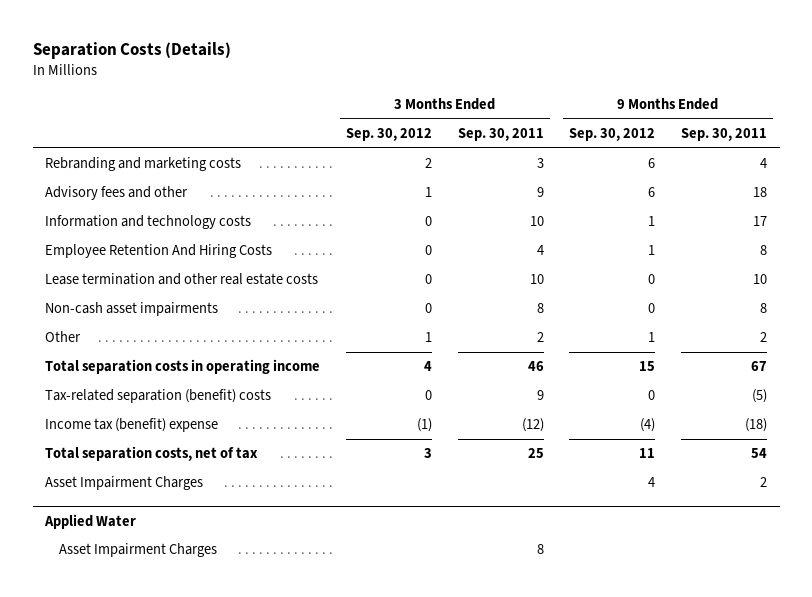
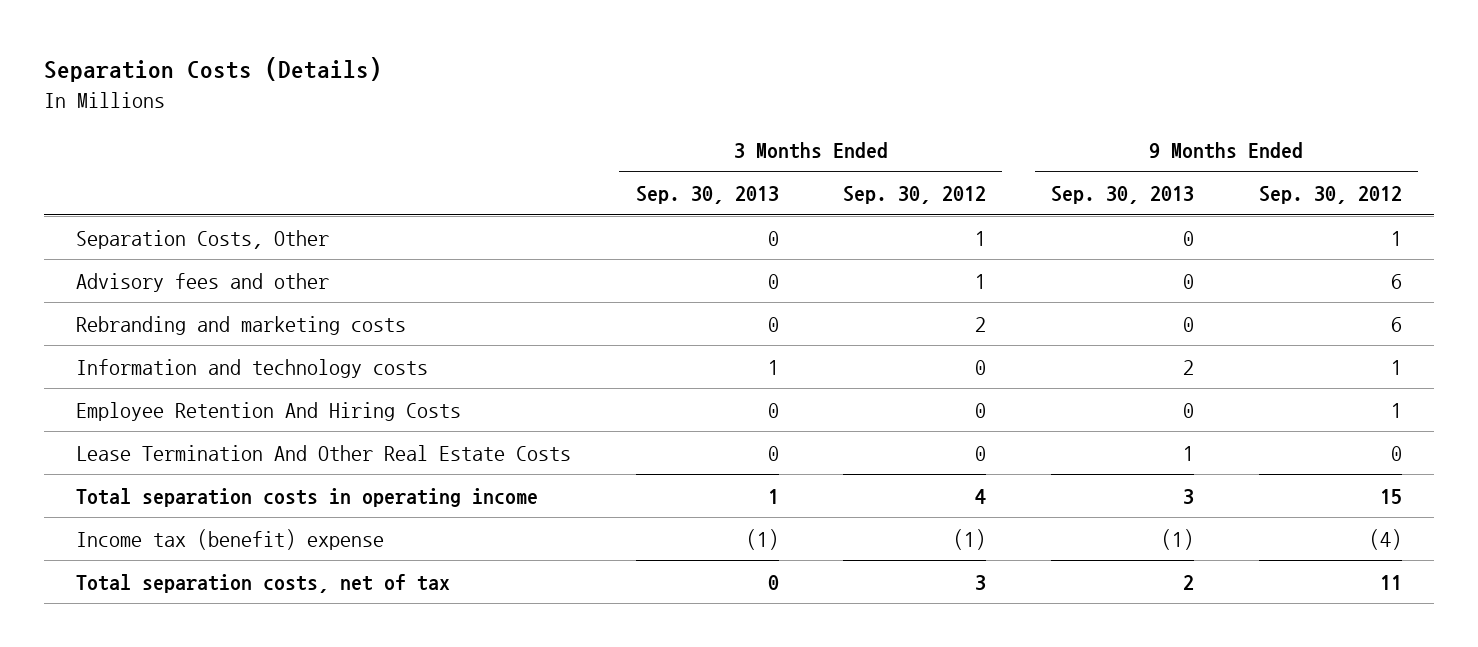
[457,128,544,142] Sep. 30, 2011 -> none
[680,128,767,142] Sep. 30, 2011 -> none
none -> [635,185,779,204] Sep. 30, 2013
none -> [1051,185,1195,204] Sep. 30, 2013
none -> [75,229,329,249] Separation Costs, Other
[45,157,242,172] Rebranding and marketing costs -> [75,315,406,335] Rebranding and marketing costs
[45,302,219,317] Non-cash asset impairments -> none
[45,331,82,343] Other -> none
[45,273,319,286] Lease termination and other real estate costs -> [75,444,571,461] Lease Termination And Other Real Estate Costs
[45,389,272,404] Tax-related separation (benefit) costs -> none
[45,476,204,491] Asset Impairment Charges -> none
[44,513,137,529] Applied Water -> none
[59,543,218,558] Asset Impairment Charges -> none

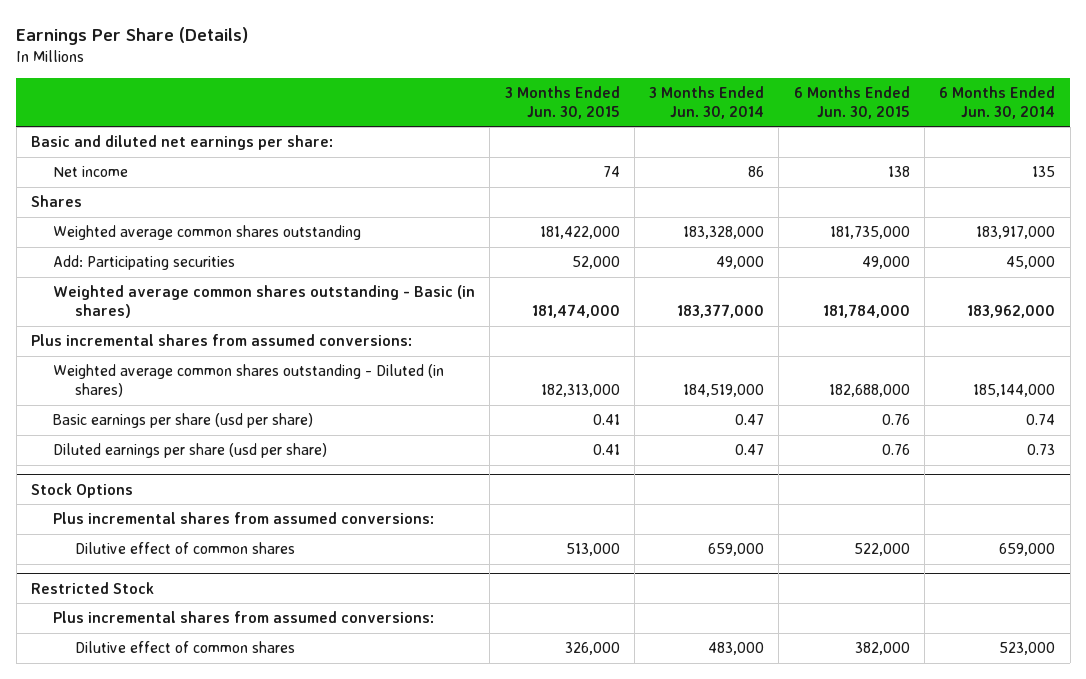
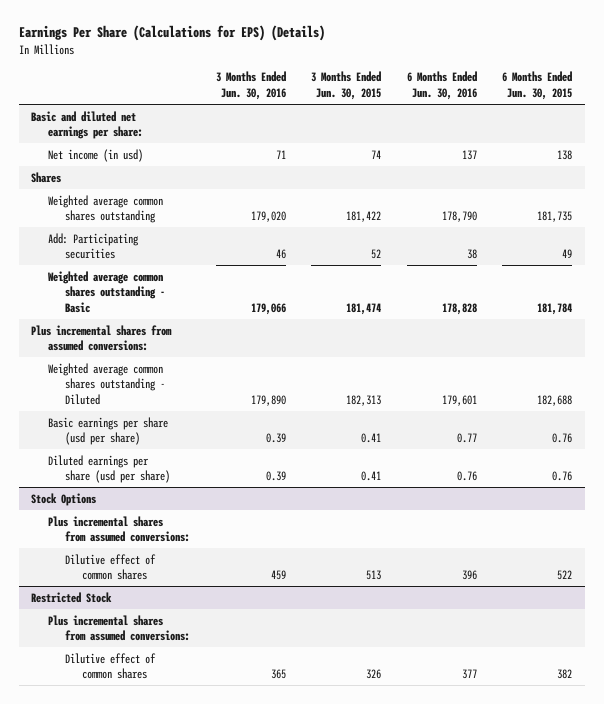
[16,26,249,45] Earnings Per Share (Details) -> [18,25,325,42] Earnings Per Share (Calculations for EPS) (Details)
[649,85,765,119] 3 Months Ended Jun. 30, 2014 -> none
[939,85,1056,119] 6 Months Ended Jun. 30, 2014 -> none
none -> [215,71,286,100] 3 Months Ended Jun. 30, 2016
none -> [406,71,477,100] 6 Months Ended Jun. 30, 2016
[52,166,128,178] Net income -> [48,148,144,162] Net income (in usd)
[539,226,620,240] 181,422,000 -> [346,211,382,223] 181,422
[829,226,910,240] 181,735,000 -> [537,211,573,223] 181,735
[571,256,620,270] 52,000 -> [371,249,382,260] 52
[861,256,910,270] 49,000 -> [562,249,573,259] 49
[52,285,475,319] Weighted average common shares outstanding - Basic (in shares) -> [48,270,166,313] Weighted average common shares outstanding - Basic
[531,304,620,319] 181,474,000 -> [346,302,382,315] 181,474
[822,304,910,319] 181,784,000 -> [537,302,573,315] 181,784
[52,364,444,398] Weighted average common shares outstanding - Diluted (in shares) -> [48,362,166,405] Weighted average common shares outstanding - Diluted
[540,384,620,398] 182,313,000 -> [346,394,382,406] 182,313
[828,384,910,398] 182,688,000 -> [537,394,573,406] 182,688
[565,543,620,557] 513,000 -> [366,570,382,581] 513
[853,543,910,557] 522,000 -> [557,570,573,581] 522
[564,642,620,656] 326,000 -> [366,669,382,680] 326
[854,642,910,656] 382,000 -> [557,669,573,680] 382

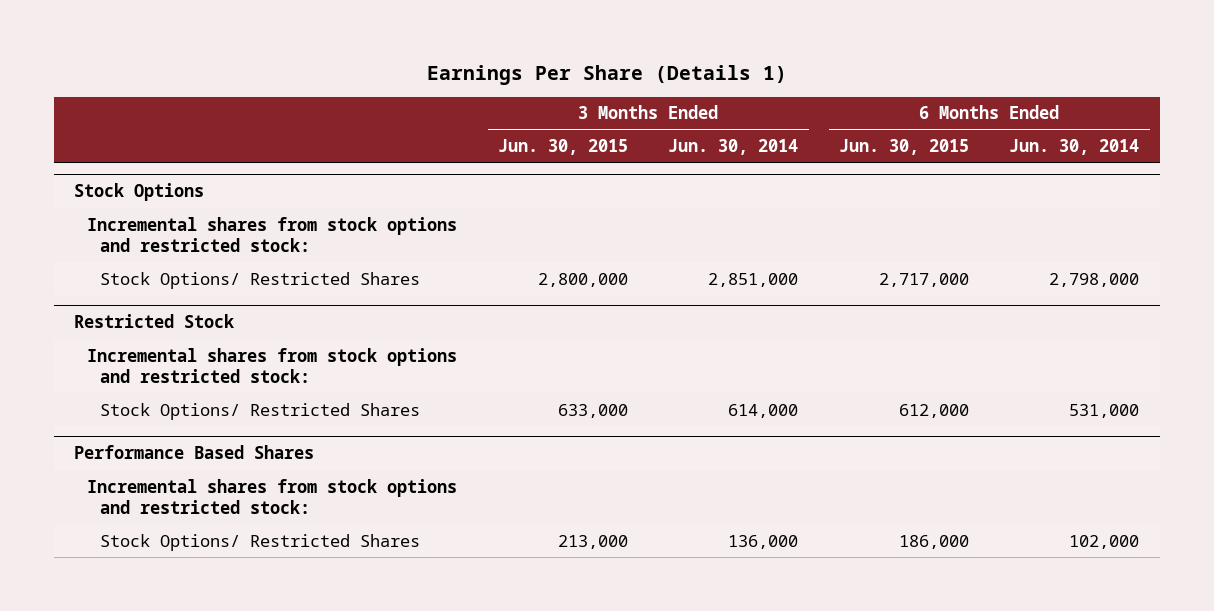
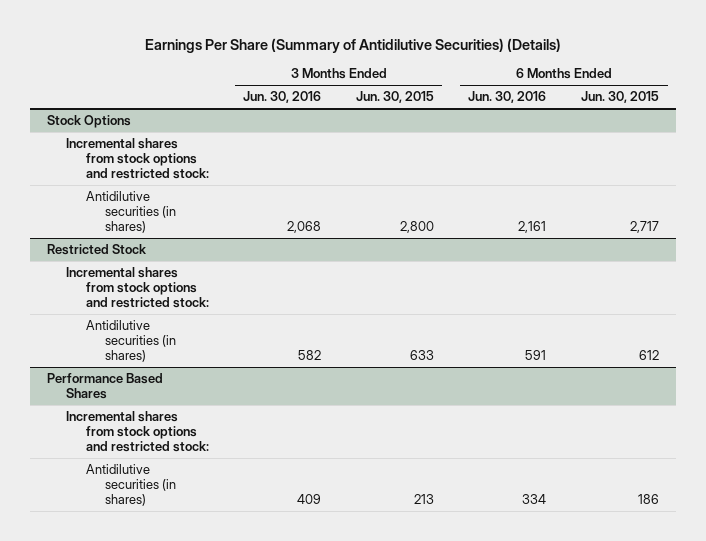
[426,65,787,86] Earnings Per Share (Details 1) -> [145,37,562,53] Earnings Per Share (Summary of Antidilutive Securities) (Details)
[668,139,799,156] Jun. 30, 2014 -> none
[1009,139,1140,156] Jun. 30, 2014 -> none
none -> [243,91,322,104] Jun. 30, 2016
none -> [468,91,547,104] Jun. 30, 2016
[100,271,421,289] Stock Options/ Restricted Shares -> none
none -> [85,191,176,234] Antidilutive securities (in shares)
[100,402,421,420] Stock Options/ Restricted Shares -> none
none -> [85,320,176,363] Antidilutive securities (in shares)
[100,533,421,551] Stock Options/ Restricted Shares -> none
none -> [85,464,176,507] Antidilutive securities (in shares)

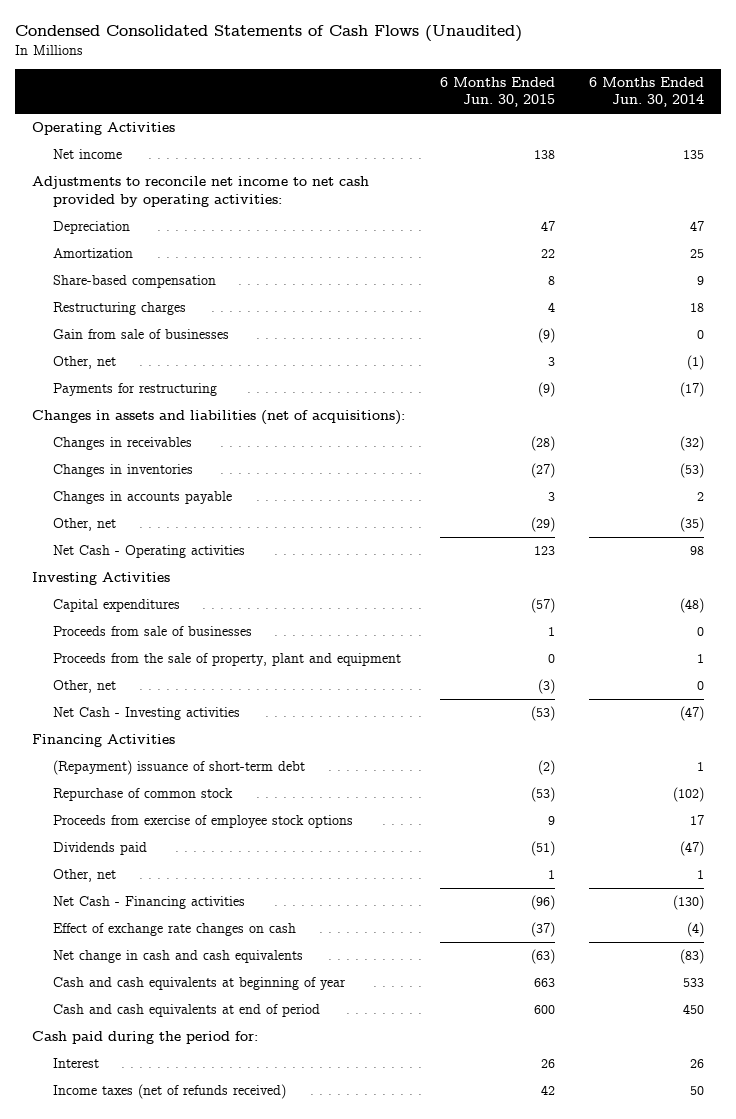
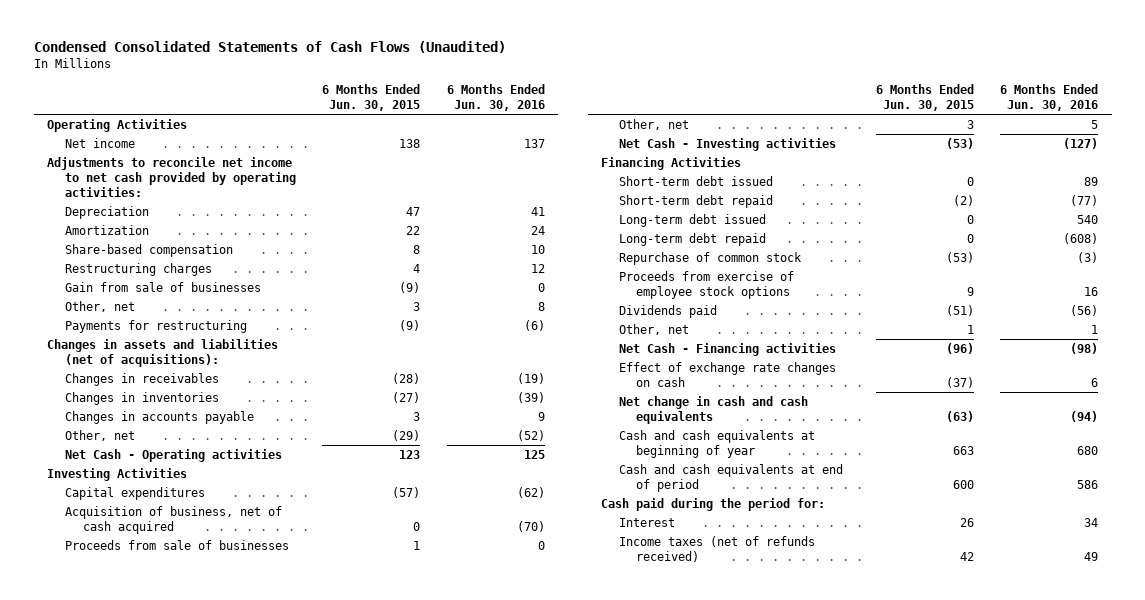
[588,76,704,108] 6 Months Ended Jun. 30, 2014 -> none
none -> [446,84,545,111] 6 Months Ended Jun. 30, 2016
none -> [64,505,282,534] Acquisition of business, net of cash acquired
[52,653,401,667] Proceeds from the sale of property, plant and equipment -> none
[537,679,555,695] (3) -> [967,119,975,129] 3
[52,760,305,776] (Repayment) issuance of short-term debt -> none
none -> [618,175,773,186] Short-term debt issued
none -> [618,194,773,208] Short-term debt repaid
none -> [618,213,766,227] Long-term debt issued
none -> [618,232,766,246] Long-term debt repaid

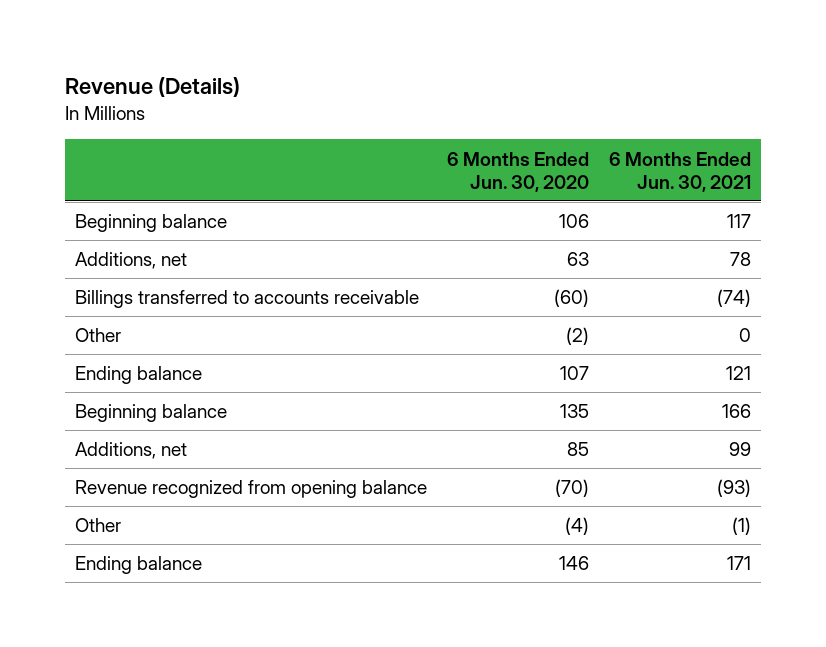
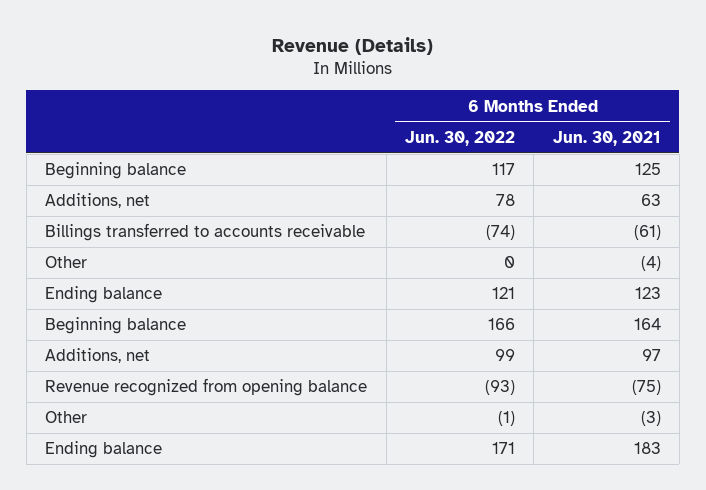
[446,151,589,192] 6 Months Ended Jun. 30, 2020 -> none
none -> [404,130,515,146] Jun. 30, 2022
[727,214,752,229] 117 -> [634,163,661,176] 125
[730,252,752,267] 78 -> [640,194,661,207] 63
[717,289,752,308] (74) -> [633,225,661,241] (61)
[739,328,752,343] 0 -> [640,256,661,272] (4)
[726,366,752,381] 121 -> [634,287,661,300] 123
[722,404,752,419] 166 -> [633,318,661,331] 164
[729,442,752,457] 99 -> [641,349,661,362] 97
[717,479,752,498] (93) -> [631,380,661,396] (75)
[732,517,752,536] (1) -> [640,411,661,427] (3)
[727,556,752,571] 171 -> [633,442,661,455] 183

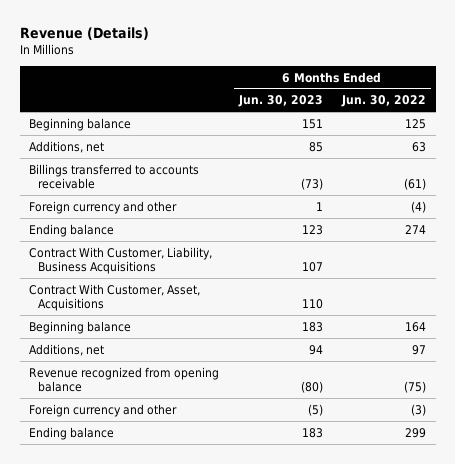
[552,130,661,146] Jun. 30, 2021 -> none
none -> [237,95,323,108] Jun. 30, 2023
[491,163,515,176] 117 -> [404,118,426,129] 125
[495,194,515,207] 78 -> [411,141,426,152] 63
[485,225,515,241] (74) -> [403,177,426,190] (61)
[45,256,88,269] Other -> [29,200,178,214] Foreign currency and other
[503,256,515,269] 0 -> [410,200,426,213] (4)
[491,287,515,300] 121 -> [404,224,426,234] 274
none -> [29,246,213,274] Contract With Customer, Liability, Business Acquisitions
none -> [29,283,201,311] Contract With Customer, Asset, Acquisitions
[487,318,515,331] 166 -> [404,321,426,332] 164
[494,349,515,362] 99 -> [411,344,426,355] 97
[484,380,515,396] (93) -> [403,380,426,393] (75)
[45,411,88,424] Other -> [29,403,178,417] Foreign currency and other
[497,411,515,427] (1) -> [410,403,426,416] (3)
[491,442,515,455] 171 -> [404,427,426,438] 299

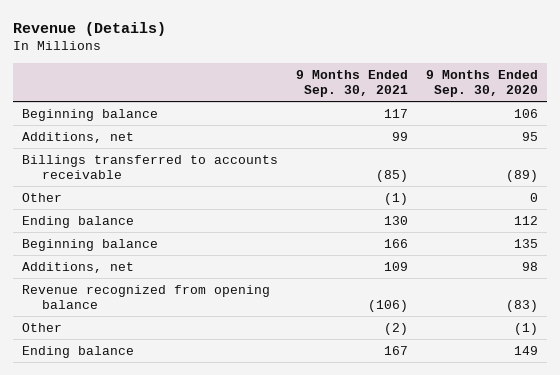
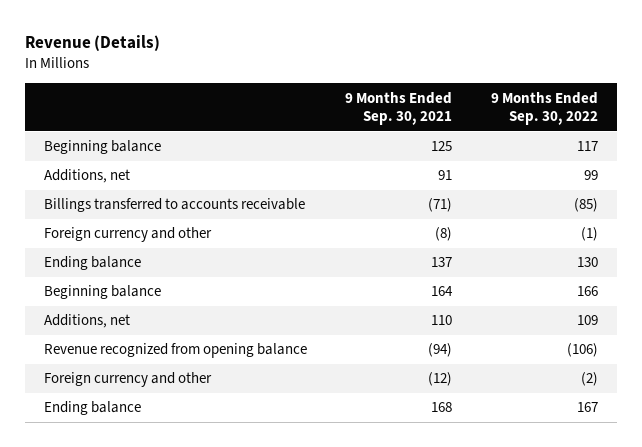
[426,69,539,98] 9 Months Ended Sep. 30, 2020 -> none
none -> [490,91,598,125] 9 Months Ended Sep. 30, 2022
[384,108,409,118] 117 -> [431,141,453,152] 125
[392,131,409,141] 99 -> [438,170,453,181] 91
[376,170,409,183] (85) -> [428,198,453,213] (71)
[22,192,63,202] Other -> [44,227,213,243] Foreign currency and other
[384,192,409,205] (1) -> [435,227,453,242] (8)
[384,215,409,225] 130 -> [431,257,453,268] 137
[384,238,409,248] 166 -> [431,286,454,297] 164
[384,261,409,271] 109 -> [431,315,453,326] 110
[368,300,409,313] (106) -> [428,343,453,358] (94)
[22,322,63,332] Other -> [44,372,213,388] Foreign currency and other
[384,322,409,335] (2) -> [428,372,453,387] (12)
[384,345,409,355] 167 -> [431,402,453,413] 168

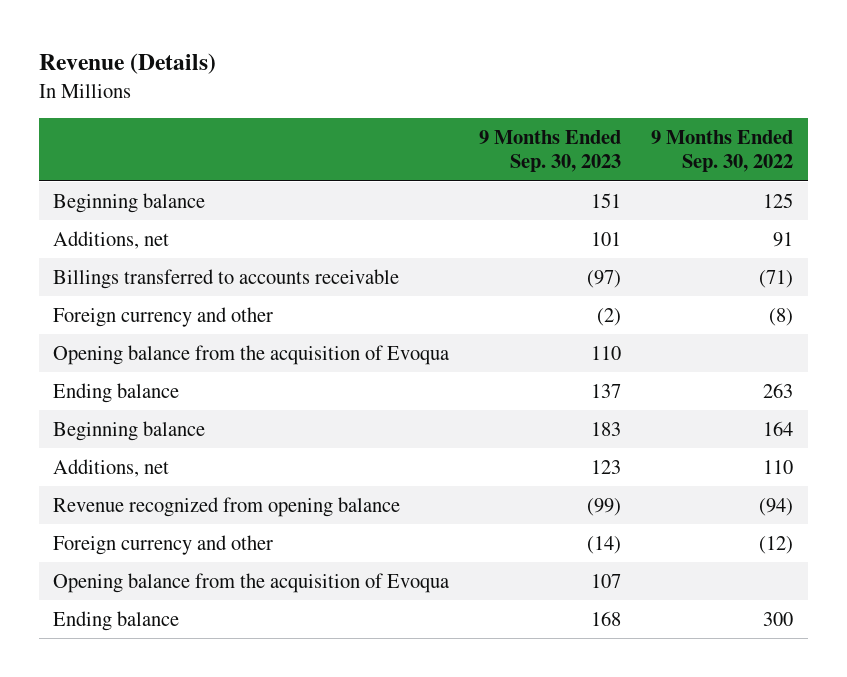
[345,91,453,125] 9 Months Ended Sep. 30, 2021 -> none
none -> [479,129,622,173] 9 Months Ended Sep. 30, 2023
[576,141,598,152] 117 -> [763,192,794,208] 125
[583,170,598,181] 99 -> [773,231,794,247] 91
[573,198,598,213] (85) -> [759,269,794,288] (71)
[580,227,598,242] (1) -> [769,307,794,326] (8)
none -> [53,344,451,365] Opening balance from the acquisition of Evoqua
[576,257,598,268] 130 -> [763,382,794,398] 263
[576,286,598,297] 166 -> [763,420,794,436] 164
[576,315,598,326] 109 -> [763,459,794,474] 110
[566,343,598,358] (106) -> [759,497,794,516] (94)
[580,372,598,387] (2) -> [759,535,794,554] (12)
none -> [53,572,451,593] Opening balance from the acquisition of Evoqua
[576,402,598,413] 167 -> [763,611,794,626] 300

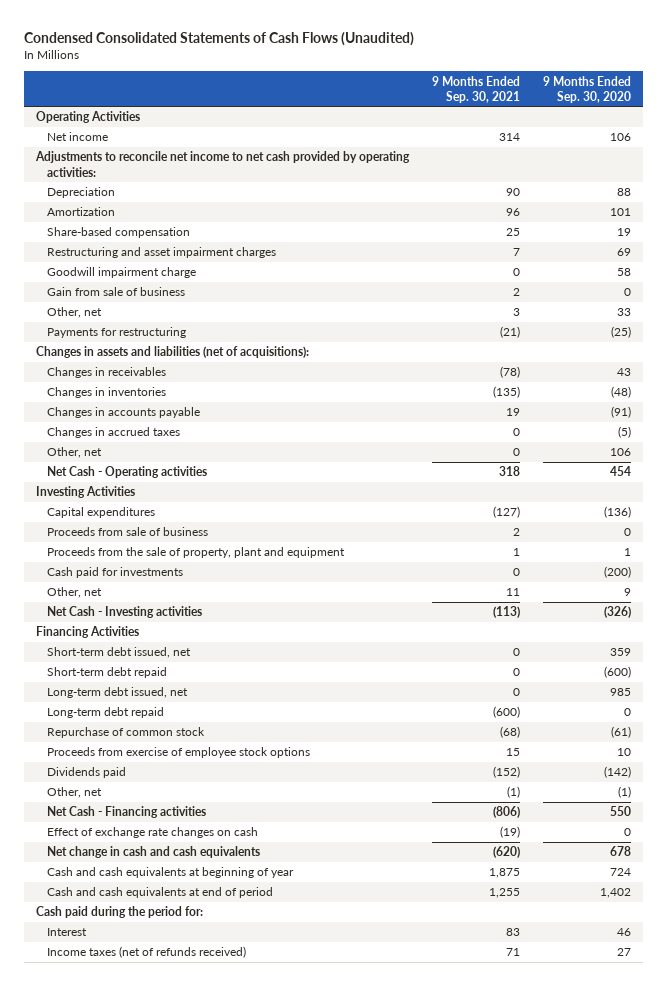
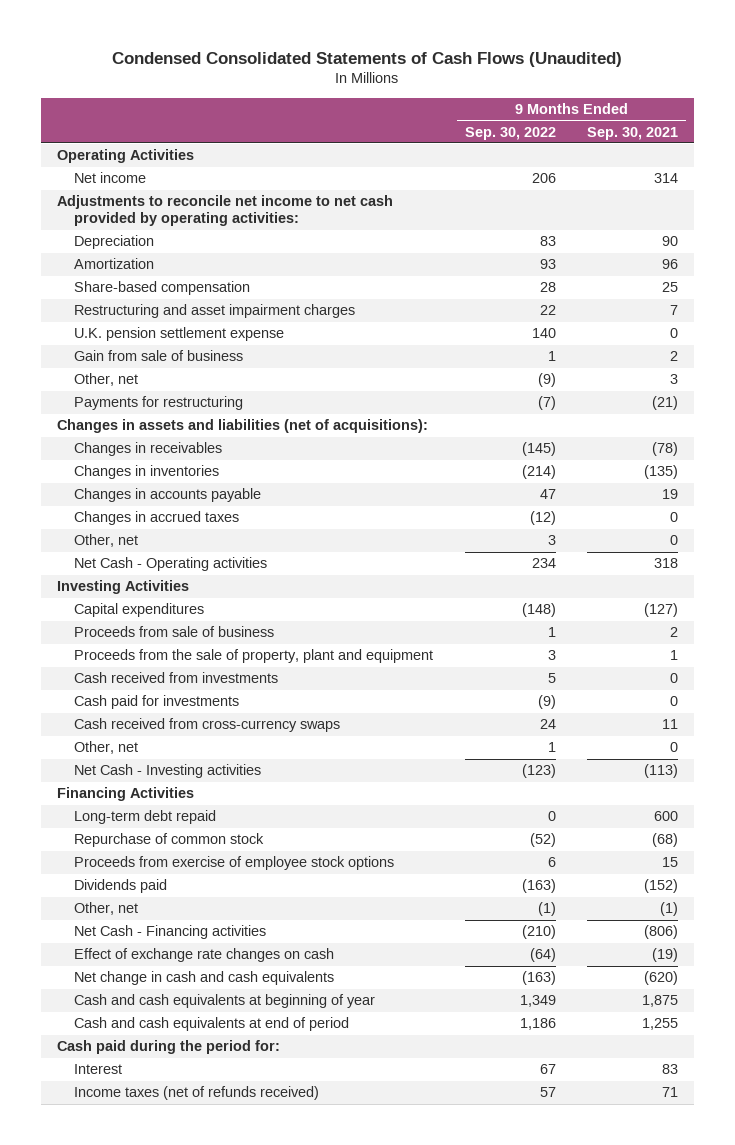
[543,75,632,103] 9 Months Ended Sep. 30, 2020 -> none
none -> [464,126,556,140] Sep. 30, 2022
[47,267,197,279] Goodwill impairment charge -> none
none -> [74,327,285,342] U.K. pension settlement expense
none -> [74,672,279,684] Cash received from investments
none -> [74,718,341,733] Cash received from cross-currency swaps
[506,588,521,597] 11 -> [670,742,679,753] 0
[47,647,192,659] Short-term debt issued, net -> none
[47,667,168,679] Short-term debt repaid -> none
[47,687,189,699] Long-term debt issued, net -> none
[493,706,521,719] (600) -> [654,811,679,822] 600

